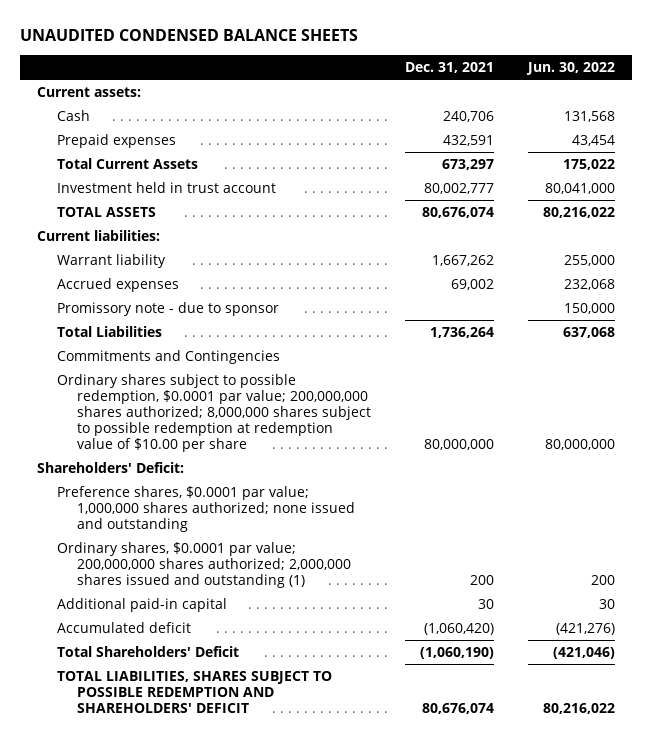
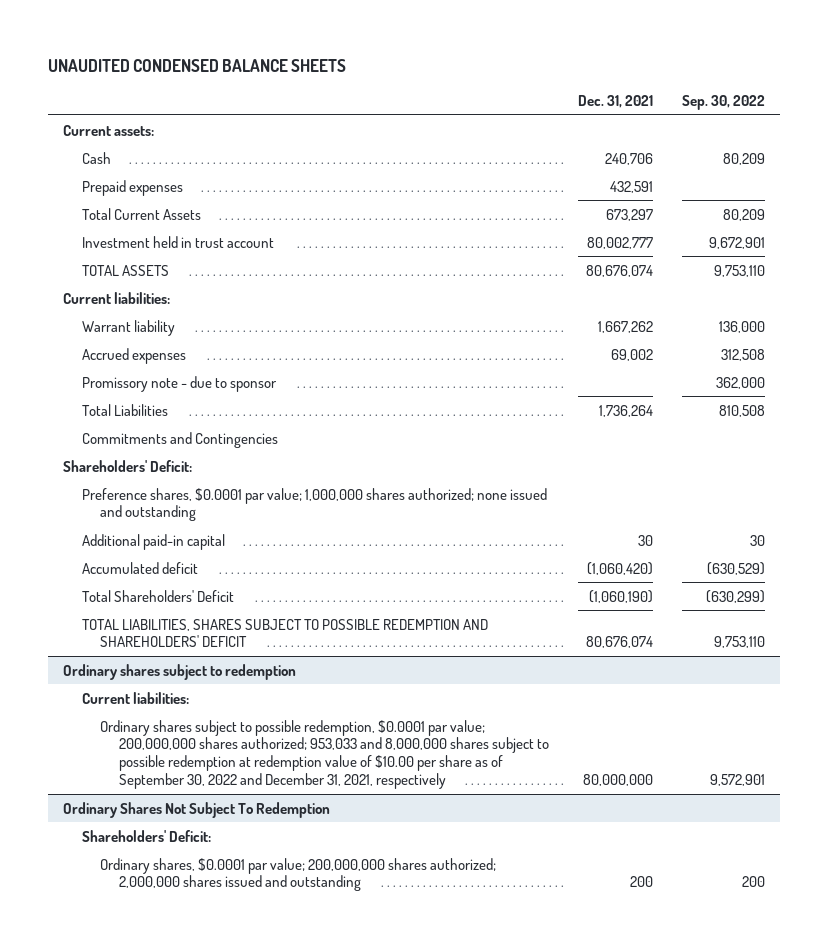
[526,62,616,76] Jun. 30, 2022 -> none
none -> [682,95,766,111] Sep. 30, 2022
[57,373,372,452] Ordinary shares subject to possible redemption, $0.0001 par value; 200,000,000 shares authorized; 8,000,000 shares subject to possible redemption at redemption value of $10.00 per share -> none
[57,541,352,588] Ordinary shares, $0.0001 par value; 200,000,000 shares authorized; 2,000,000 shares issued and outstanding (1) -> none
none -> [63,663,297,680] Ordinary shares subject to redemption
none -> [81,691,189,704] Current liabilities:
none -> [100,719,549,790] Ordinary shares subject to possible redemption, $0.0001 par value; 200,000,000 shares authorized; 953,033 and 8,000,000 shares subject to possible redemption at redemption value of $10.00 per share as of September 30, 2022 and December 31, 2021, respectively
none -> [63,801,331,818] Ordinary Shares Not Subject To Redemption
none -> [81,829,211,842] Shareholders' Deficit:
none -> [100,857,497,892] Ordinary shares, $0.0001 par value; 200,000,000 shares authorized; 2,000,000 shares issued and outstanding

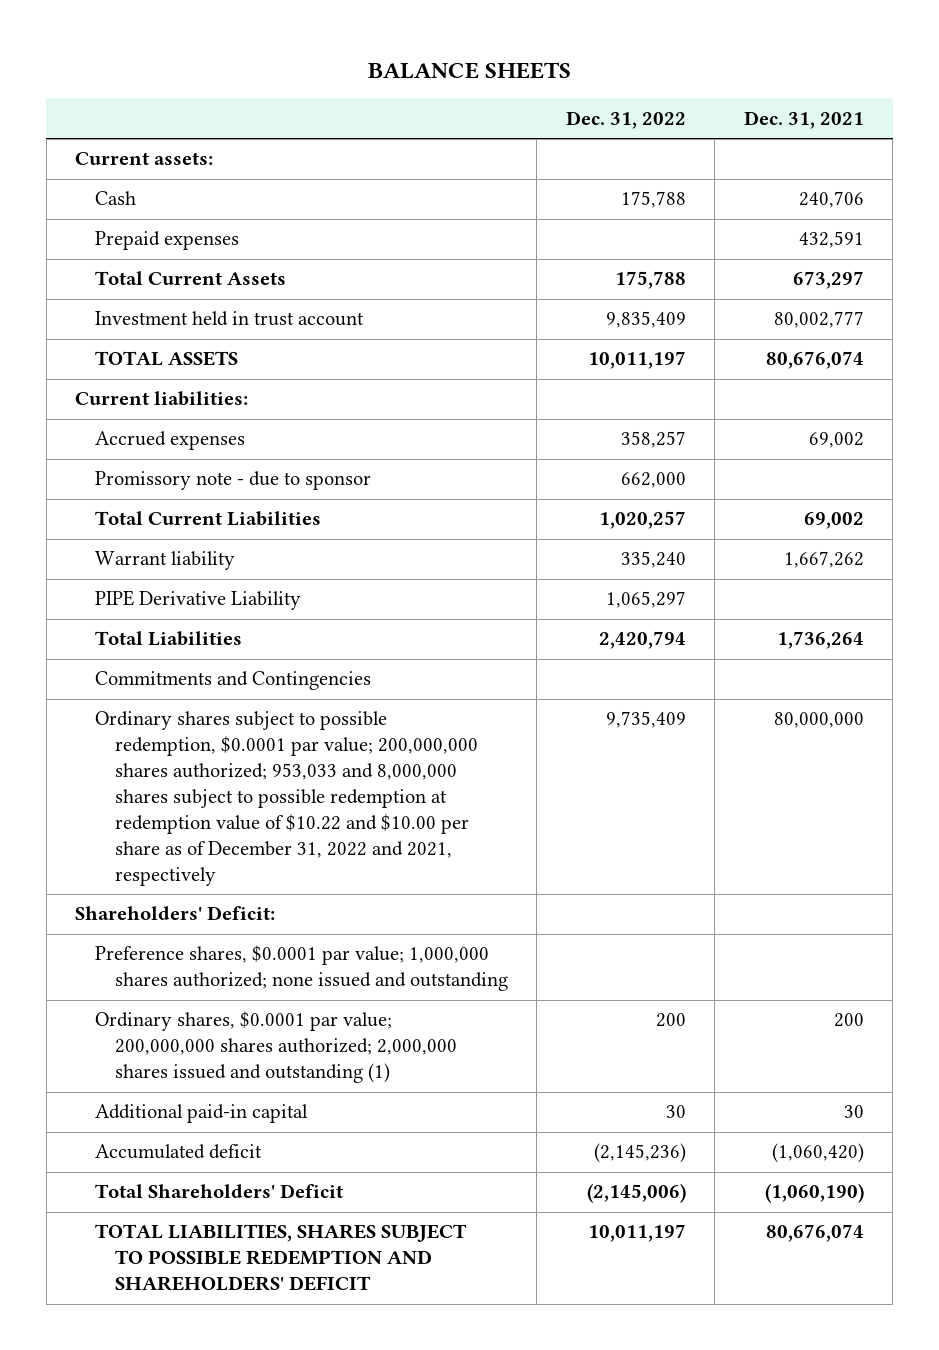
[48,58,347,72] UNAUDITED CONDENSED BALANCE SHEETS -> [367,62,571,80] BALANCE SHEETS
[682,95,766,111] Sep. 30, 2022 -> none
none -> [565,110,686,129] Dec. 31, 2022
none -> [94,511,321,527] Total Current Liabilities
[81,319,175,336] Warrant liability -> [94,551,235,571] Warrant liability
none -> [94,590,301,611] PIPE Derivative Liability
none -> [94,711,478,887] Ordinary shares subject to possible redemption, $0.0001 par value; 200,000,000 shares authorized; 953,033 and 8,000,000 shares subject to possible redemption at redemption value of $10.22 and $10.00 per share as of December 31, 2022 and 2021, respectively
none -> [94,1011,457,1084] Ordinary shares, $0.0001 par value; 200,000,000 shares authorized; 2,000,000 shares issued and outstanding (1)
[63,663,297,680] Ordinary shares subject to redemption -> none
[81,691,189,704] Current liabilities: -> none
[100,719,549,790] Ordinary shares subject to possible redemption, $0.0001 par value; 200,000,000 shares authorized; 953,033 and 8,000,000 shares subject to possible redemption at redemption value of $10.00 per share as of September 30, 2022 and December 31, 2021, respectively -> none
[63,801,331,818] Ordinary Shares Not Subject To Redemption -> none
[81,829,211,842] Shareholders' Deficit: -> none
[100,857,497,892] Ordinary shares, $0.0001 par value; 200,000,000 shares authorized; 2,000,000 shares issued and outstanding -> none

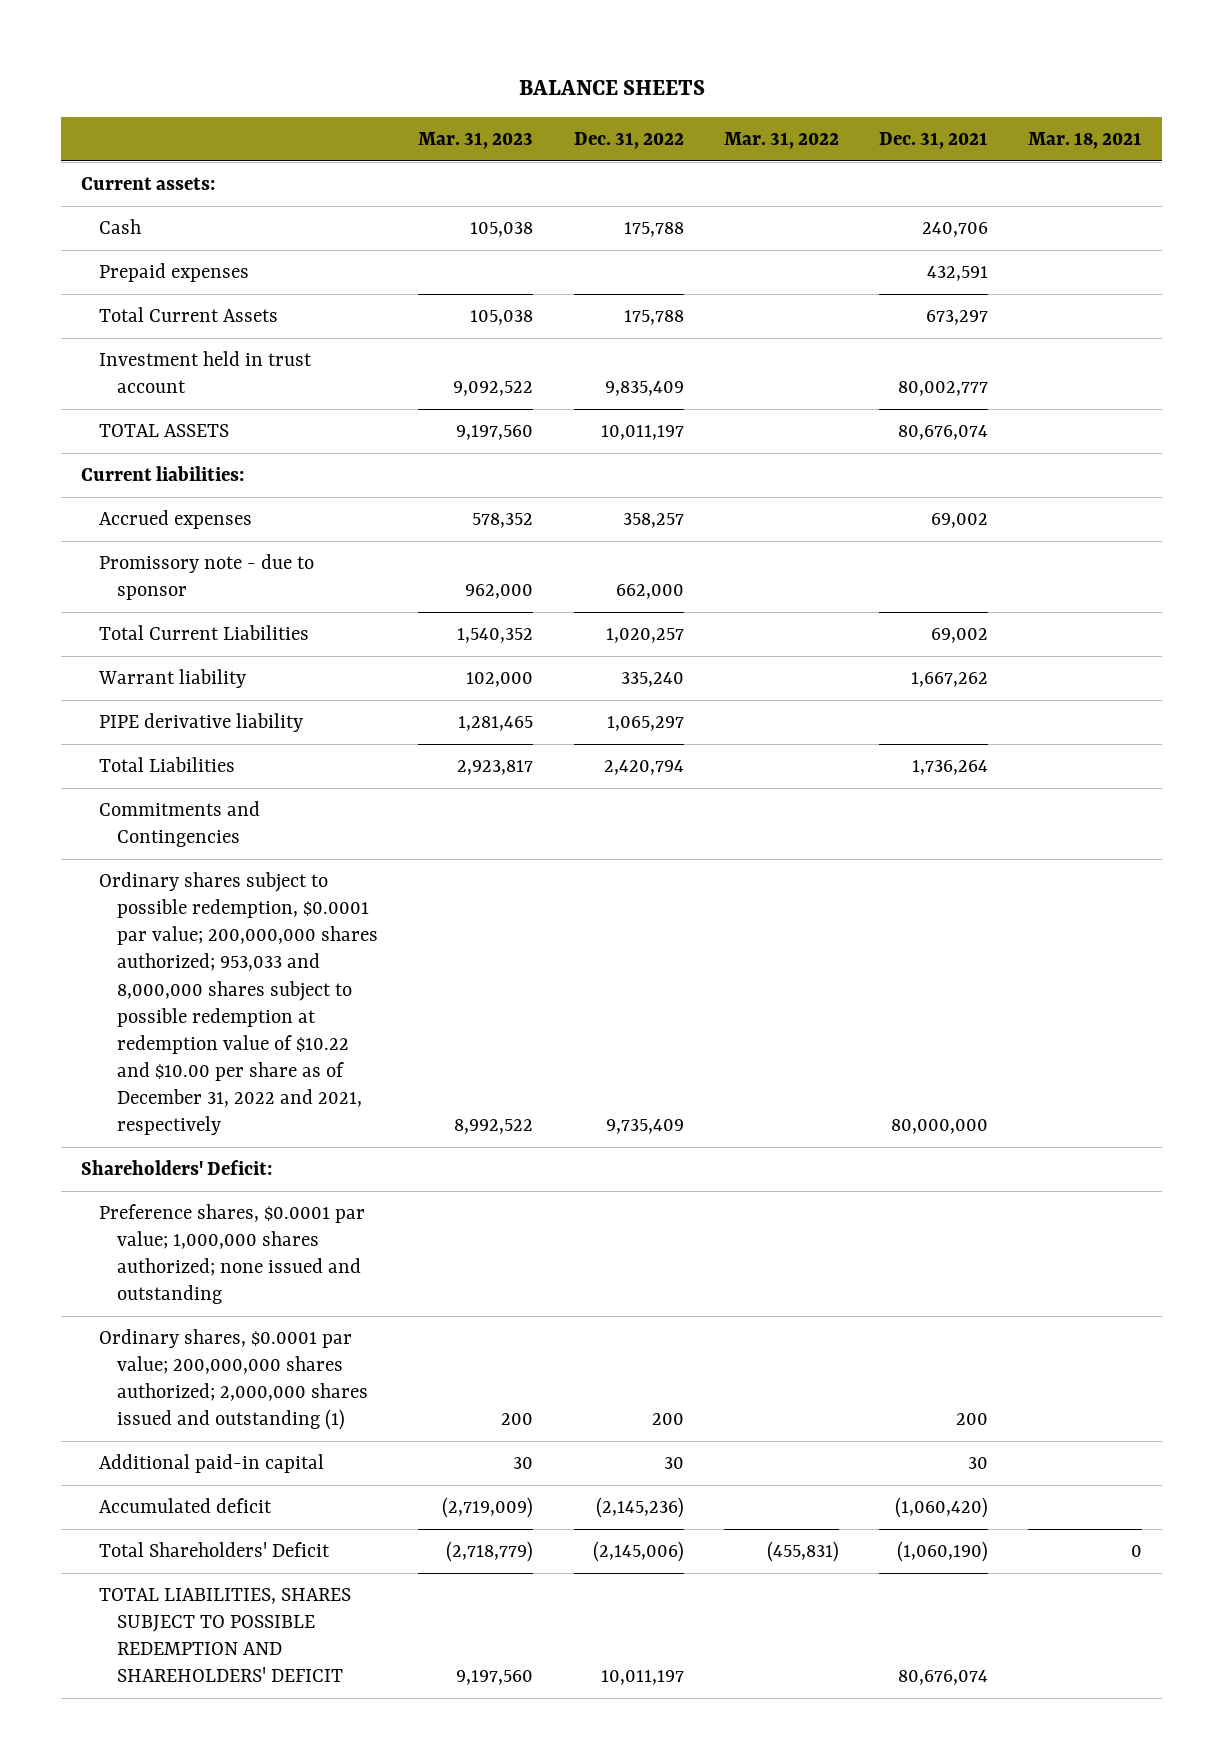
none -> [418,131,534,149] Mar. 31, 2023
none -> [723,131,839,149] Mar. 31, 2022
none -> [1028,131,1143,149] Mar. 18, 2021
[94,590,301,611] PIPE Derivative Liability -> [99,713,304,733] PIPE derivative liability

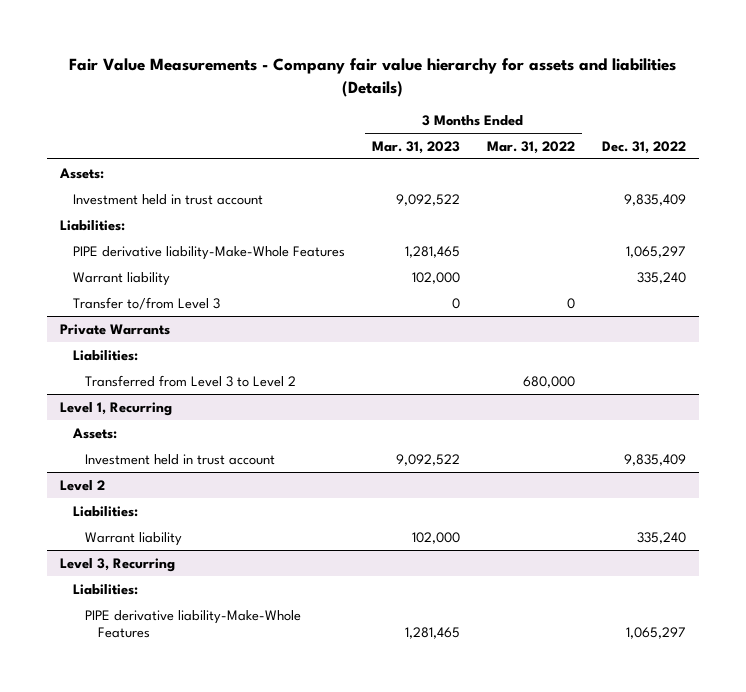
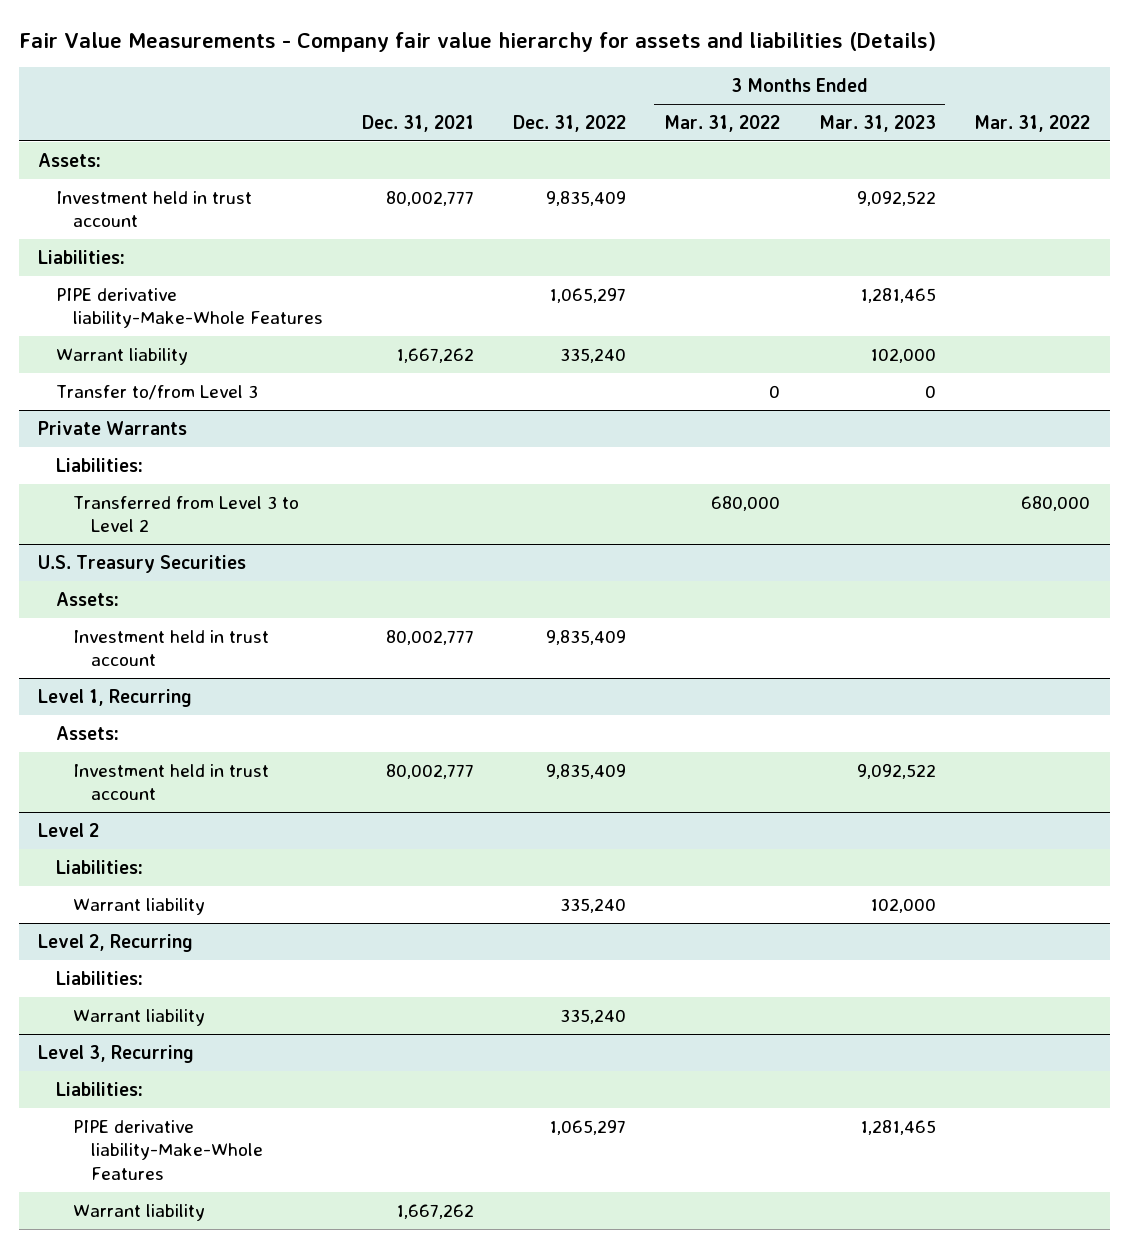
none -> [361,115,474,133] Dec. 31, 2021
none -> [974,115,1091,133] Mar. 31, 2022
none -> [38,554,247,573] U.S. Treasury Securities
none -> [55,591,119,606] Assets:
none -> [73,629,270,667] Investment held in trust account
none -> [38,933,194,952] Level 2, Recurring
none -> [55,970,143,985] Liabilities:
none -> [73,1008,206,1026] Warrant liability
none -> [73,1203,206,1221] Warrant liability

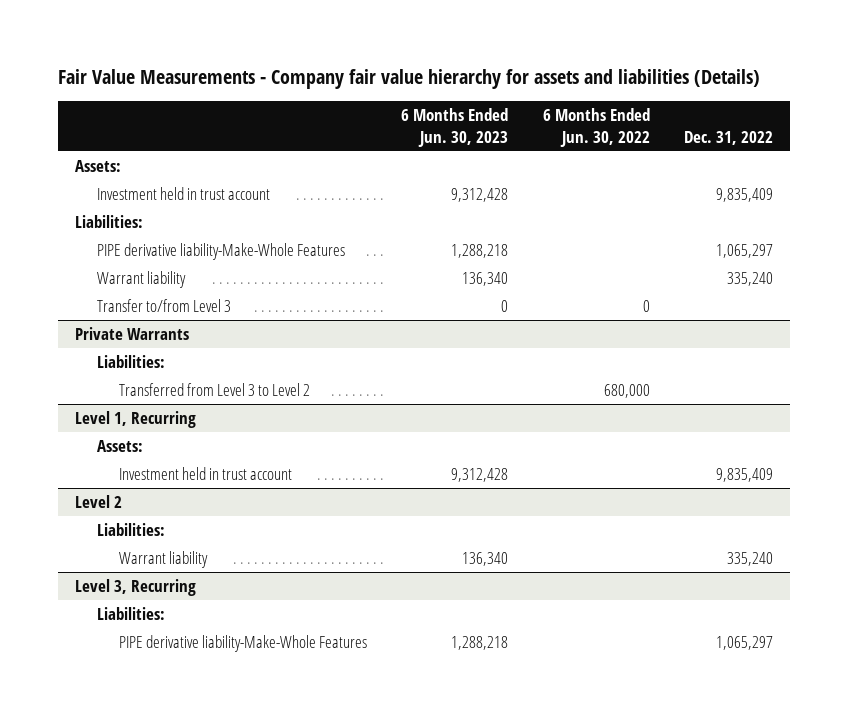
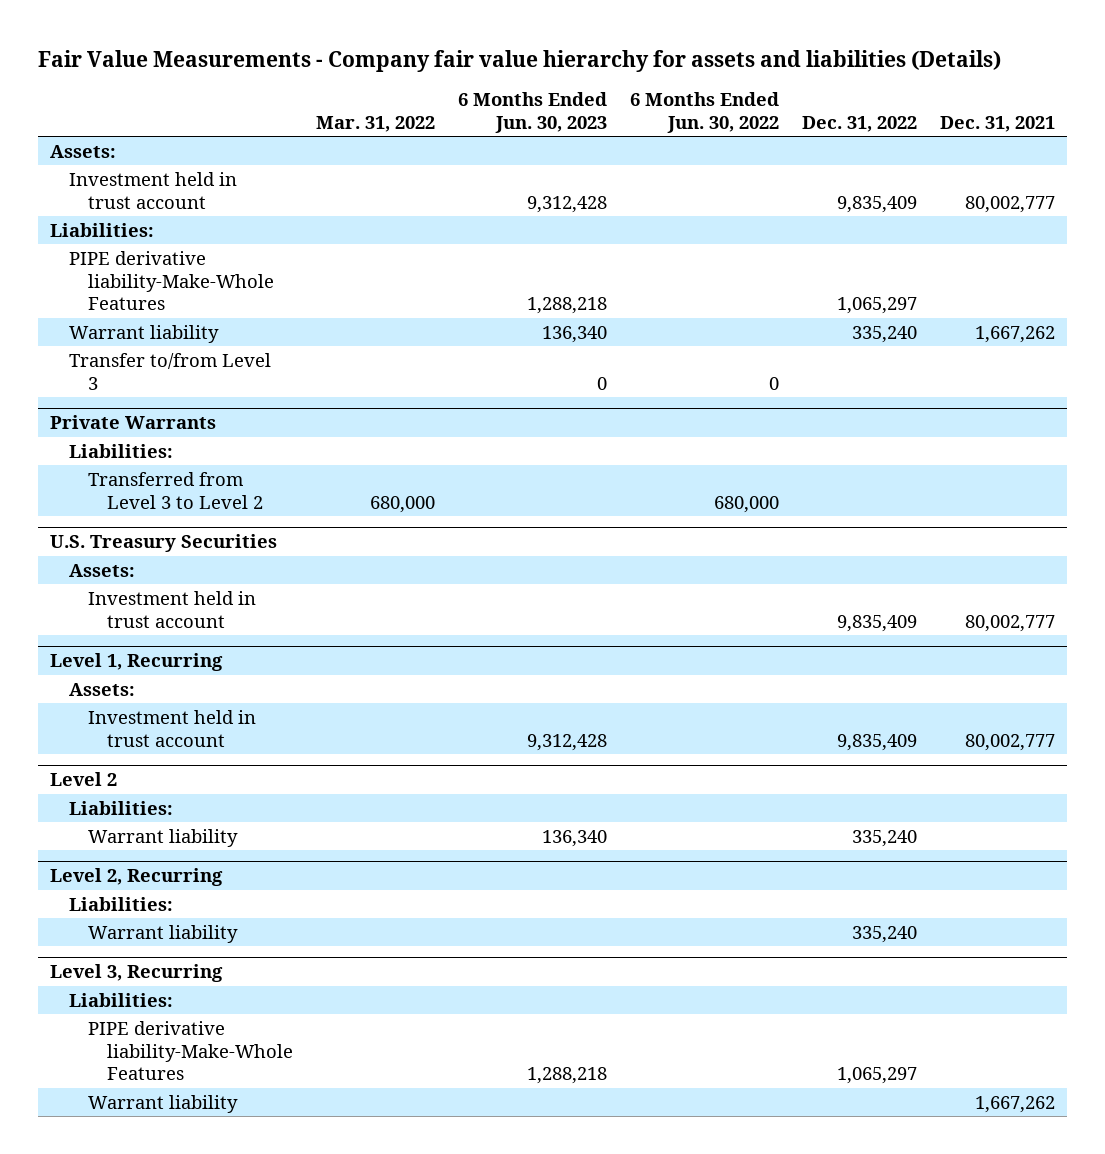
none -> [316,115,436,132] Mar. 31, 2022
none -> [940,115,1056,132] Dec. 31, 2021
none -> [49,534,277,553] U.S. Treasury Securities
none -> [68,563,135,577] Assets:
none -> [88,590,257,628] Investment held in trust account
none -> [49,868,223,887] Level 2, Recurring
none -> [68,896,173,911] Liabilities:
none -> [88,924,239,943] Warrant liability
none -> [88,1094,239,1113] Warrant liability

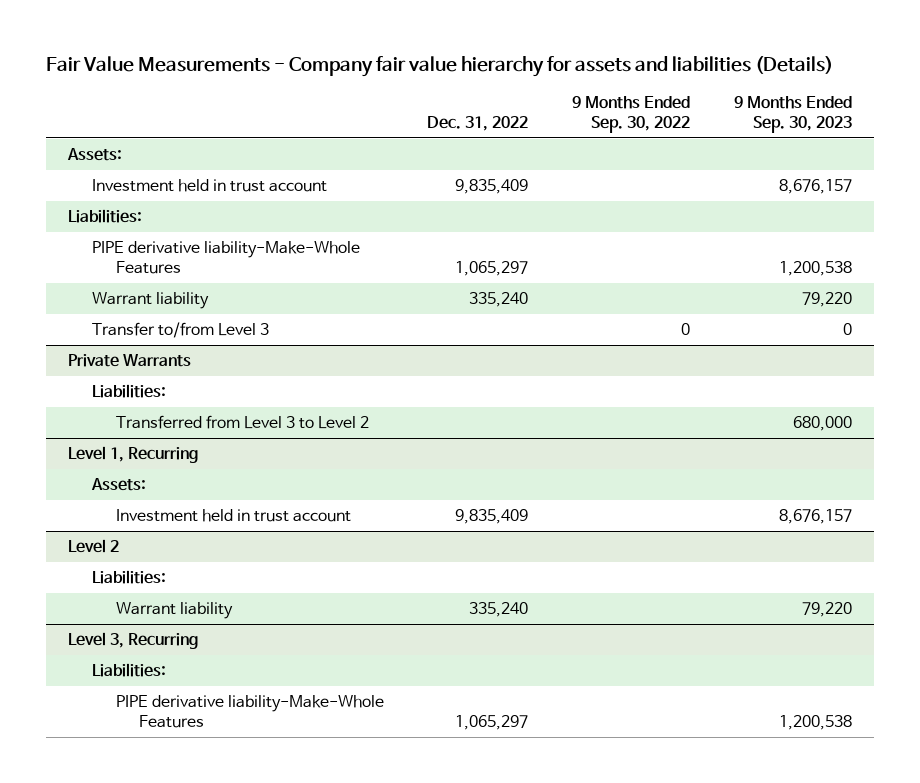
[316,115,436,132] Mar. 31, 2022 -> none
[458,92,608,133] 6 Months Ended Jun. 30, 2023 -> none
[630,92,780,133] 6 Months Ended Jun. 30, 2022 -> none
[940,115,1056,132] Dec. 31, 2021 -> none
none -> [572,96,691,134] 9 Months Ended Sep. 30, 2022
none -> [733,96,852,134] 9 Months Ended Sep. 30, 2023
[49,534,277,553] U.S. Treasury Securities -> none
[68,563,135,577] Assets: -> none
[88,590,257,628] Investment held in trust account -> none
[49,868,223,887] Level 2, Recurring -> none
[68,896,173,911] Liabilities: -> none
[88,924,239,943] Warrant liability -> none
[88,1094,239,1113] Warrant liability -> none

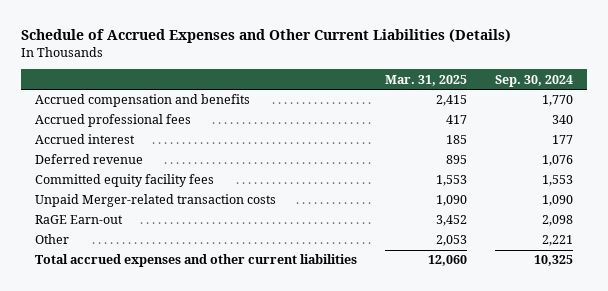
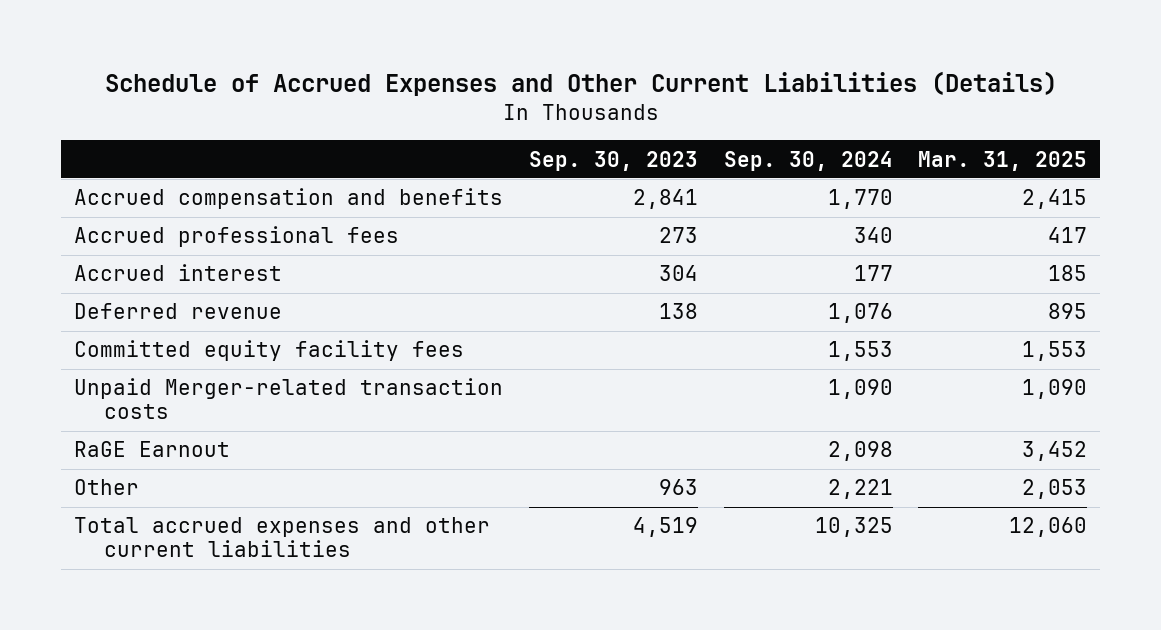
none -> [528,150,698,171] Sep. 30, 2023
[35,215,124,225] RaGE Earn-out -> [73,441,230,458] RaGE Earnout

